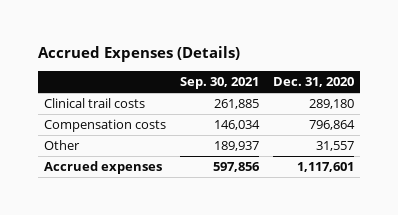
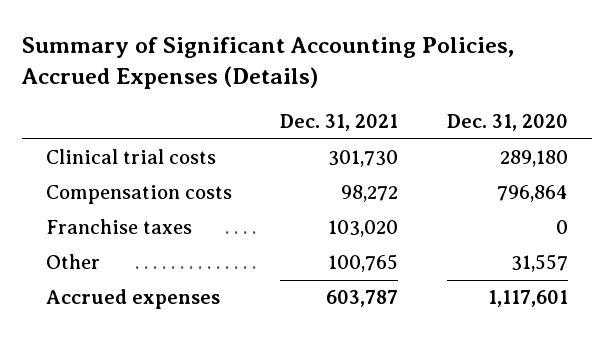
[37,46,240,63] Accrued Expenses (Details) -> [20,36,514,89] Summary of Significant Accounting Policies, Accrued Expenses (Details)
[180,77,260,90] Sep. 30, 2021 -> none
none -> [280,114,399,132] Dec. 31, 2021
[44,98,146,109] Clinical trail costs -> [45,149,216,165] Clinical trial costs
none -> [45,219,192,235] Franchise taxes

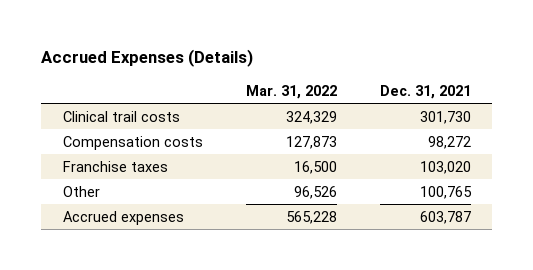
[20,36,514,89] Summary of Significant Accounting Policies, Accrued Expenses (Details) -> [40,49,253,68] Accrued Expenses (Details)
[447,114,569,132] Dec. 31, 2020 -> none
none -> [245,84,337,99] Mar. 31, 2022
[45,149,216,165] Clinical trial costs -> [62,110,180,122] Clinical trail costs

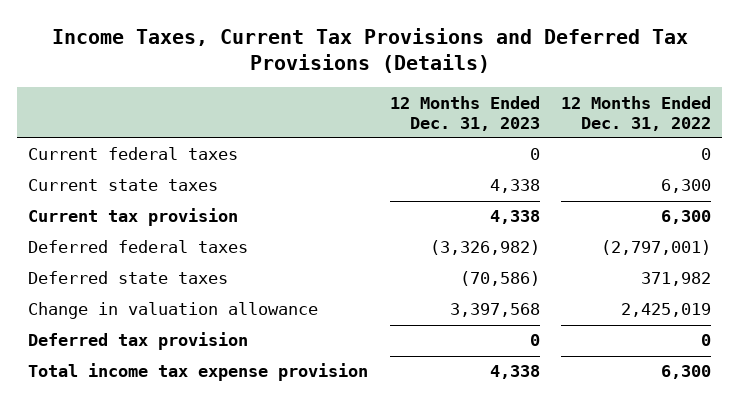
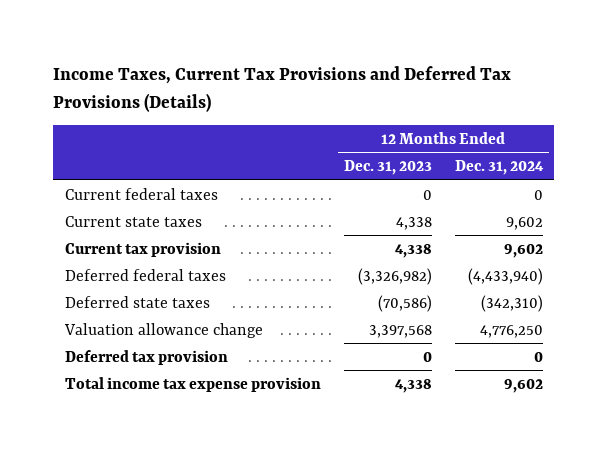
[561,95,712,131] 12 Months Ended Dec. 31, 2022 -> none
none -> [454,160,544,176] Dec. 31, 2024
[28,302,319,320] Change in valuation allowance -> [63,322,263,338] Valuation allowance change

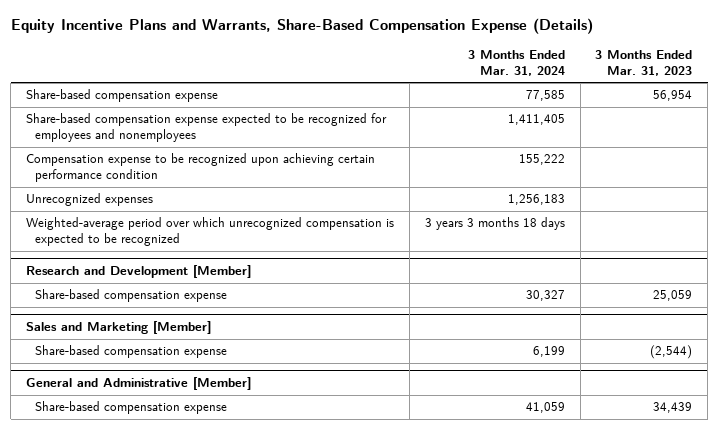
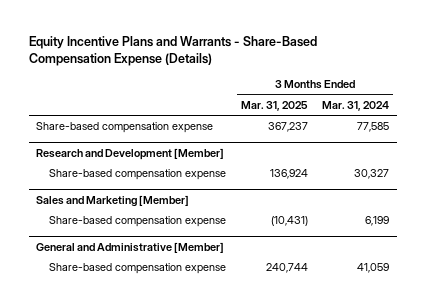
[10,18,593,35] Equity Incentive Plans and Warrants, Share-Based Compensation Expense (Details) -> [28,35,317,67] Equity Incentive Plans and Warrants - Share-Based Compensation Expense (Details)
[595,49,693,76] 3 Months Ended Mar. 31, 2023 -> none
none -> [240,100,308,111] Mar. 31, 2025
[26,113,388,143] Share-based compensation expense expected to be recognized for employees and nonemployees -> none
[26,153,376,183] Compensation expense to be recognized upon achieving certain performance condition -> none
[26,193,154,207] Unrecognized expenses -> none
[26,217,395,247] Weighted-average period over which unrecognized compensation is expected to be recognized -> none

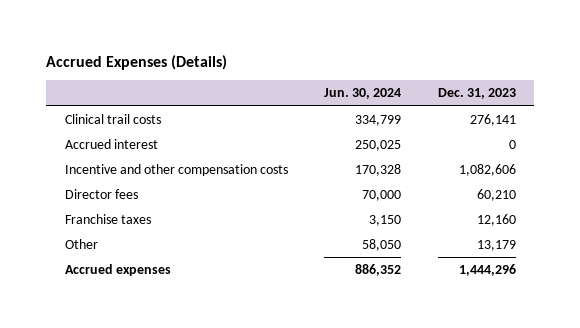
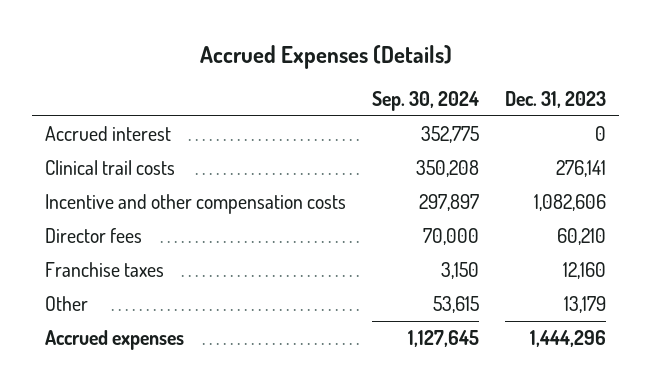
[324,88,402,100] Jun. 30, 2024 -> none
none -> [372,90,480,111] Sep. 30, 2024
[64,114,161,125] Clinical trail costs -> [45,159,176,175] Clinical trail costs

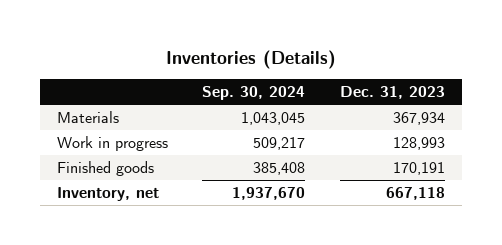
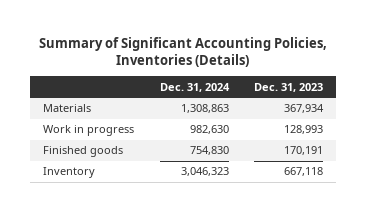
[165,49,336,69] Inventories (Details) -> [39,36,328,68] Summary of Significant Accounting Policies, Inventories (Details)
[202,86,306,101] Sep. 30, 2024 -> none
none -> [159,82,230,92] Dec. 31, 2024
[56,186,159,201] Inventory, net -> [43,167,96,179] Inventory

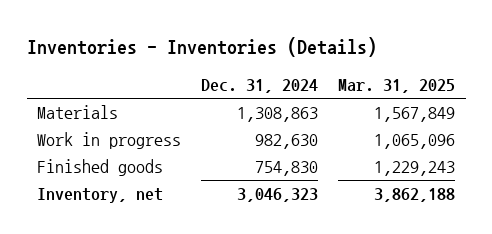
[39,36,328,68] Summary of Significant Accounting Policies, Inventories (Details) -> [26,37,377,58] Inventories - Inventories (Details)
[254,82,324,92] Dec. 31, 2023 -> none
none -> [338,78,456,93] Mar. 31, 2025
[43,167,96,179] Inventory -> [36,188,163,204] Inventory, net

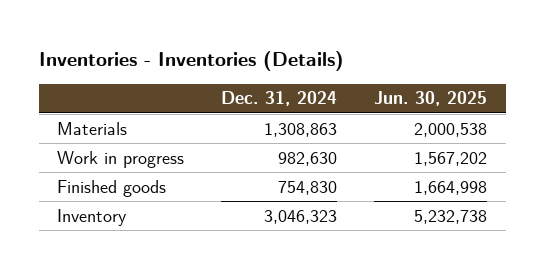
[338,78,456,93] Mar. 31, 2025 -> none
none -> [374,91,488,107] Jun. 30, 2025
[36,188,163,204] Inventory, net -> [57,208,128,226] Inventory

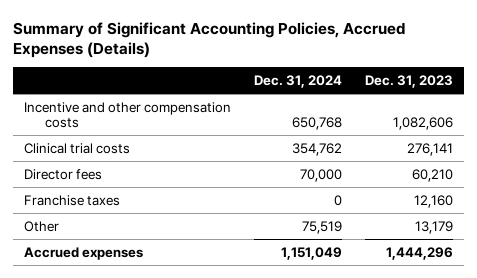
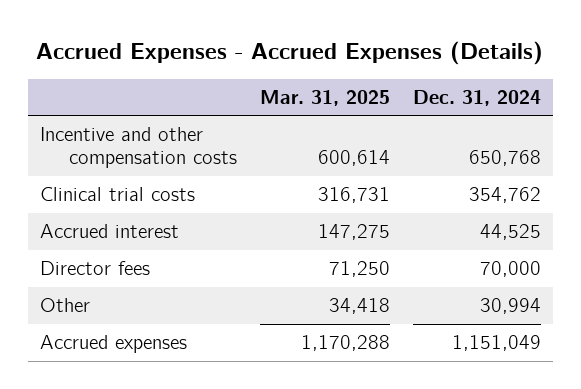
[12,21,405,59] Summary of Significant Accounting Policies, Accrued Expenses (Details) -> [36,40,544,65] Accrued Expenses - Accrued Expenses (Details)
[364,75,453,89] Dec. 31, 2023 -> none
none -> [260,89,391,106] Mar. 31, 2025
none -> [39,224,179,239] Accrued interest
[24,194,121,206] Franchise taxes -> none
[302,220,343,234] 75,519 -> [480,298,542,315] 30,994

